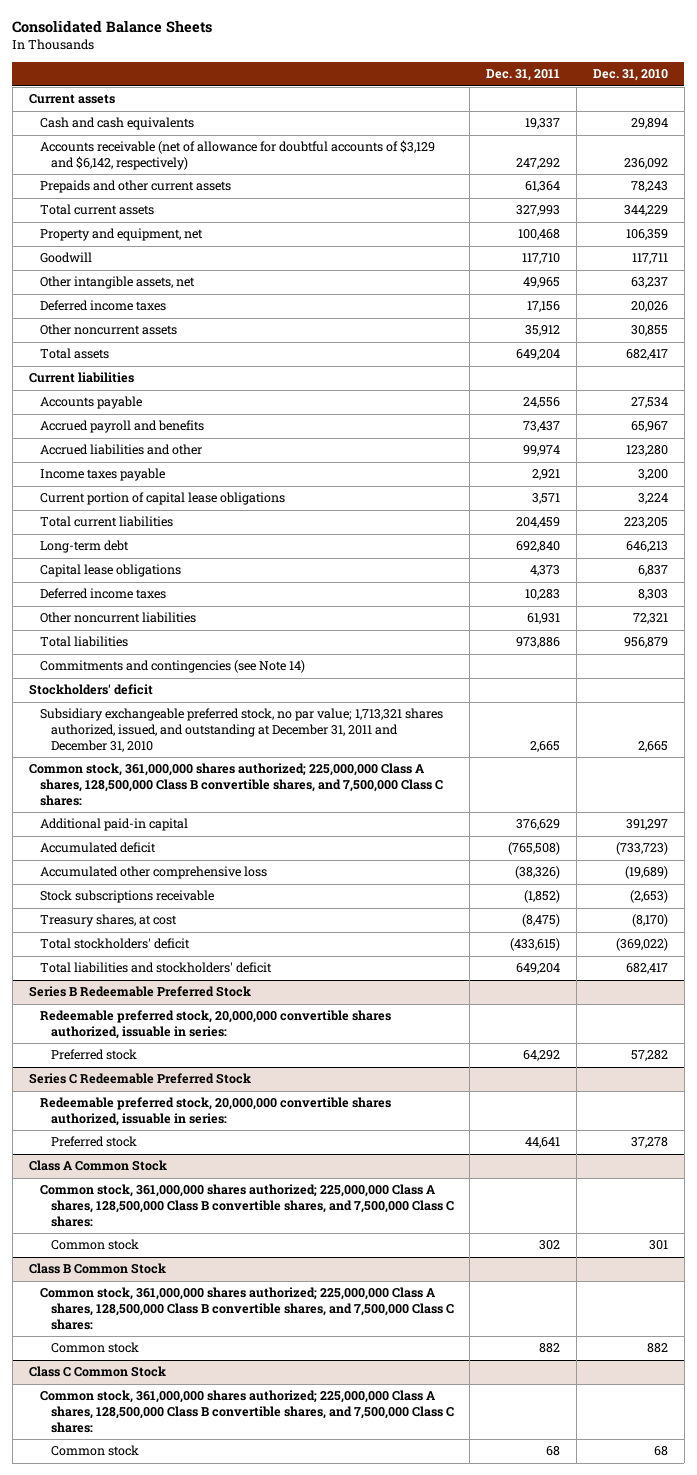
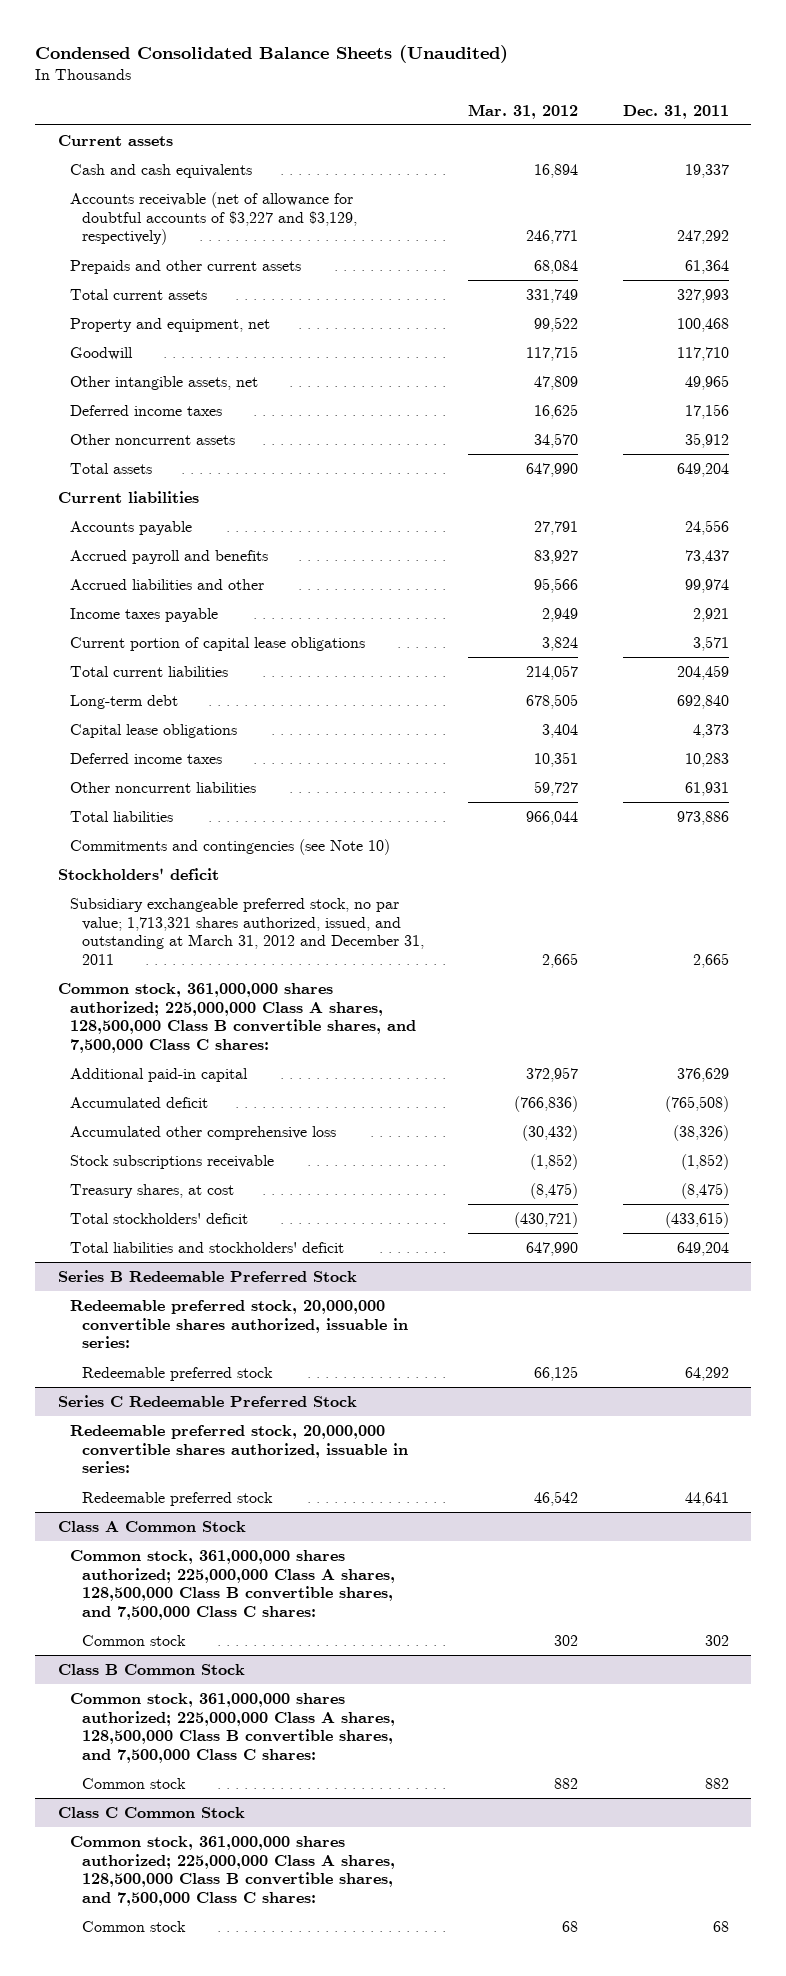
[12,20,213,34] Consolidated Balance Sheets -> [35,45,509,64] Condensed Consolidated Balance Sheets (Unaudited)
[593,69,669,82] Dec. 31, 2010 -> none
none -> [468,103,579,119] Mar. 31, 2012
[39,140,435,171] Accounts receivable (net of allowance for doubtful accounts of $3,129 and $6,142, respectively) -> [69,191,357,246] Accounts receivable (net of allowance for doubtful accounts of $3,227 and $3,129, respectively)
[39,660,305,674] Commitments and contingencies (see Note 14) -> [69,838,390,855] Commitments and contingencies (see Note 10)
[39,708,443,752] Subsidiary exchangeable preferred stock, no par value; 1,713,321 shares authorized, issued, and outstanding at December 31, 2011 and December 31, 2010 -> [69,897,424,966] Subsidiary exchangeable preferred stock, no par value; 1,713,321 shares authorized, issued, and outstanding at March 31, 2012 and December 31, 2011
[50,1049,137,1061] Preferred stock -> [81,1366,273,1381] Redeemable preferred stock
[50,1136,137,1148] Preferred stock -> [81,1491,273,1506] Redeemable preferred stock

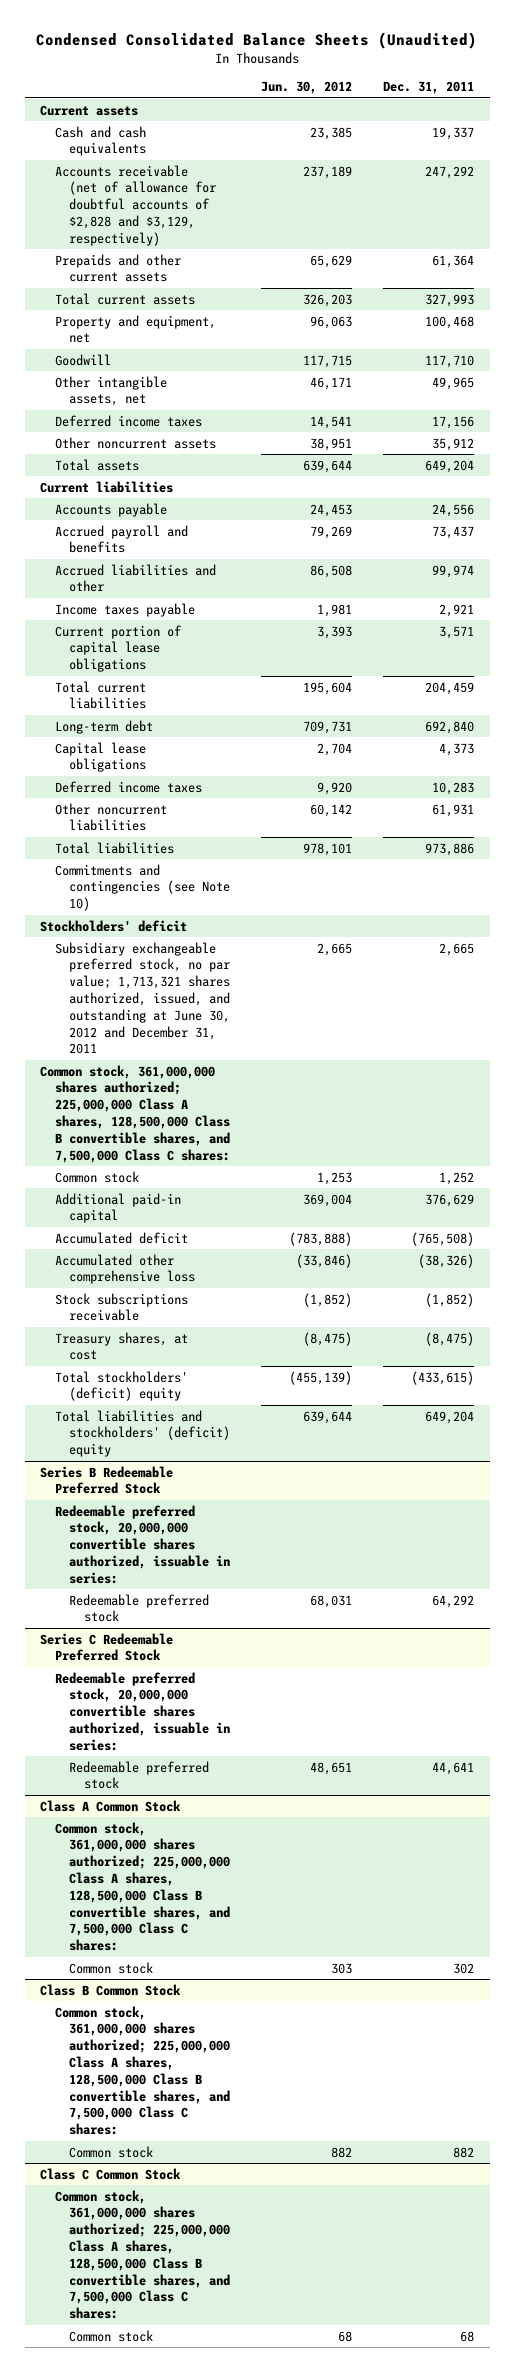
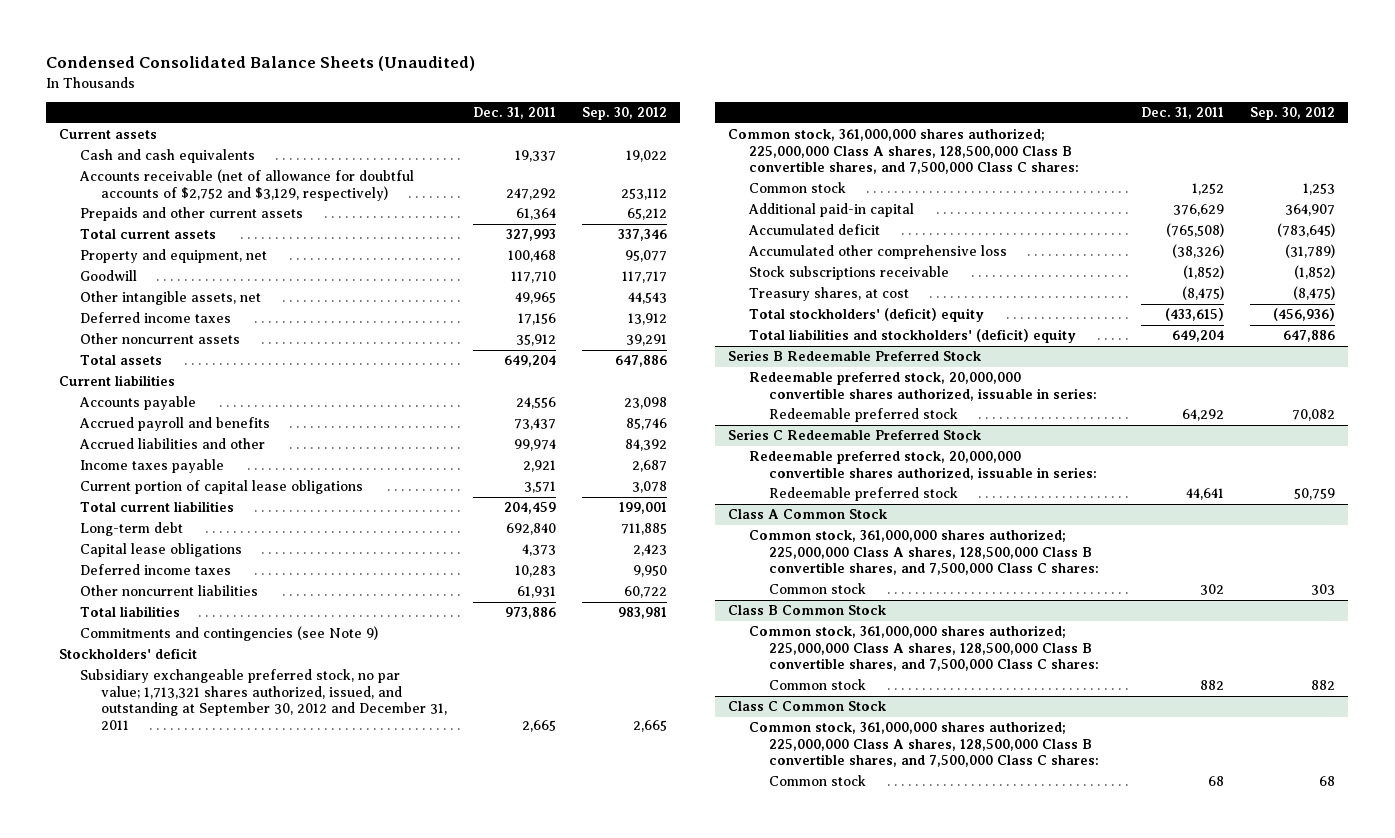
[261,81,353,95] Jun. 30, 2012 -> none
none -> [581,107,667,121] Sep. 30, 2012
[54,164,217,246] Accounts receivable (net of allowance for doubtful accounts of $2,828 and $3,129, respectively) -> [78,169,414,201] Accounts receivable (net of allowance for doubtful accounts of $2,752 and $3,129, respectively)
[54,863,231,912] Commitments and contingencies (see Note 10) -> [79,626,378,642] Commitments and contingencies (see Note 9)
[54,941,231,1055] Subsidiary exchangeable preferred stock, no par value; 1,713,321 shares authorized, issued, and outstanding at June 30, 2012 and December 31, 2011 -> [79,669,447,730] Subsidiary exchangeable preferred stock, no par value; 1,713,321 shares authorized, issued, and outstanding at September 30, 2012 and December 31, 2011

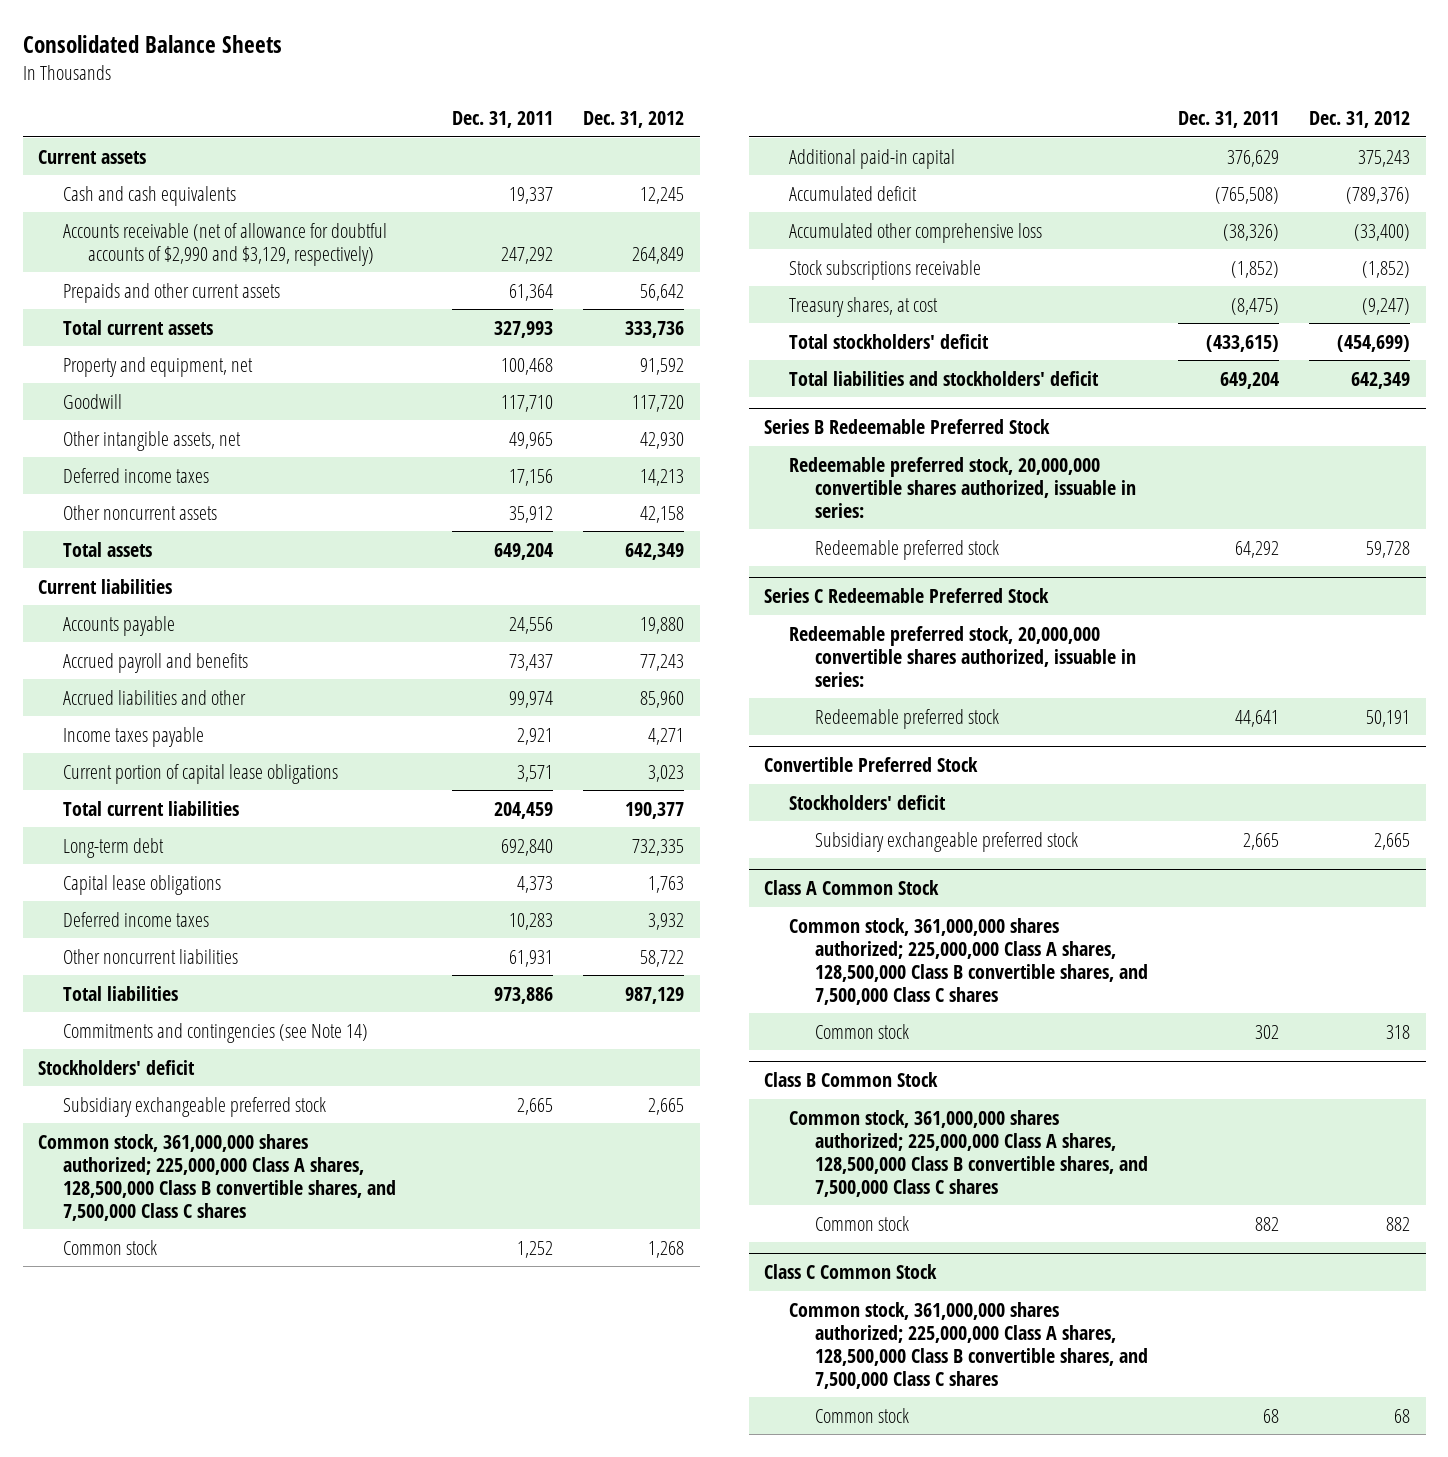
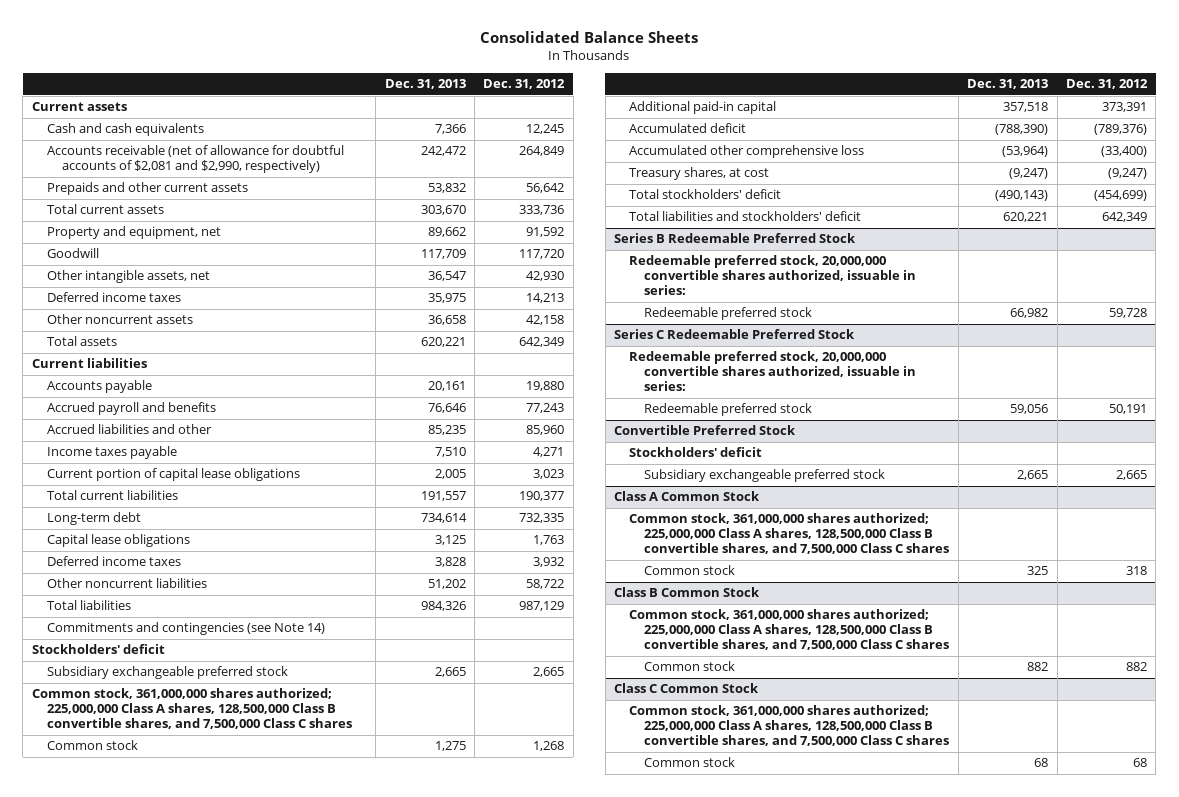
[451,111,553,129] Dec. 31, 2011 -> none
none -> [384,79,466,90] Dec. 31, 2013
[63,222,388,266] Accounts receivable (net of allowance for doubtful accounts of $2,990 and $3,129, respectively) -> [46,145,344,174] Accounts receivable (net of allowance for doubtful accounts of $2,081 and $2,990, respectively)
[1358,149,1411,167] 375,243 -> [1101,102,1147,113] 373,391
[789,259,982,280] Stock subscriptions receivable -> none

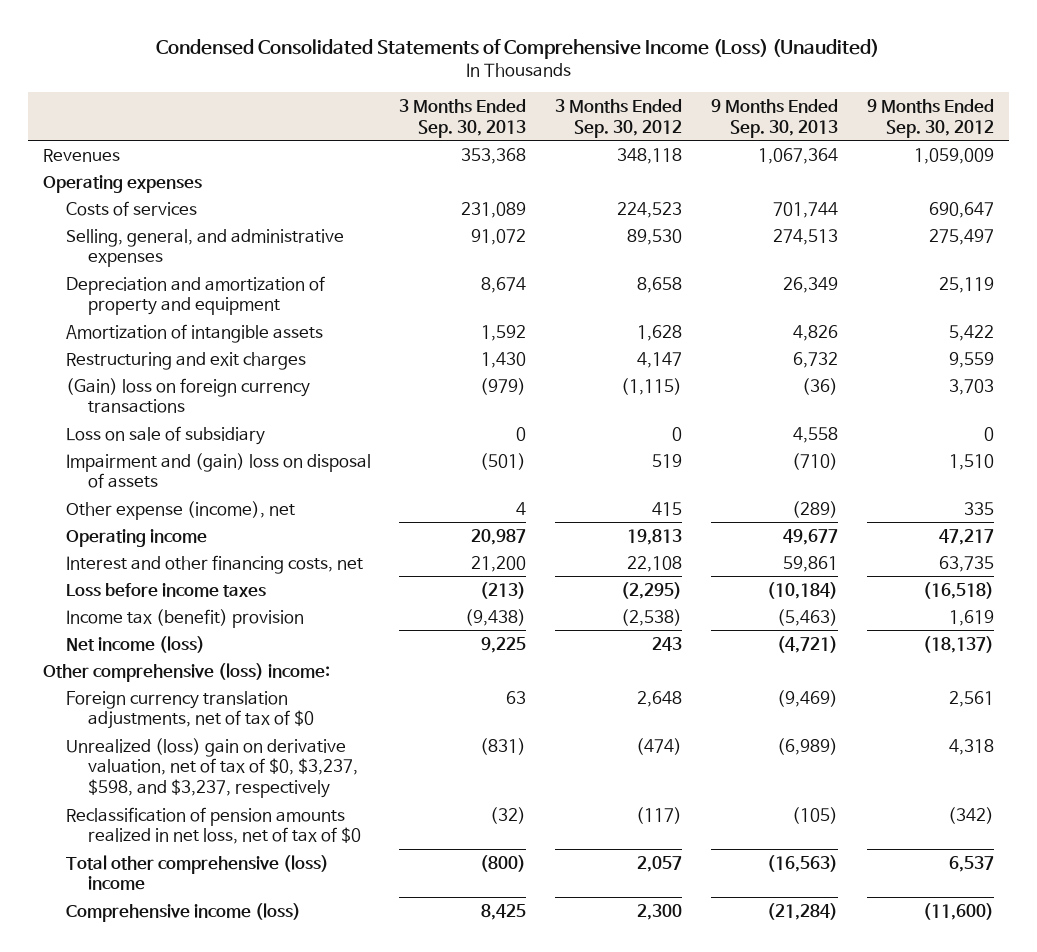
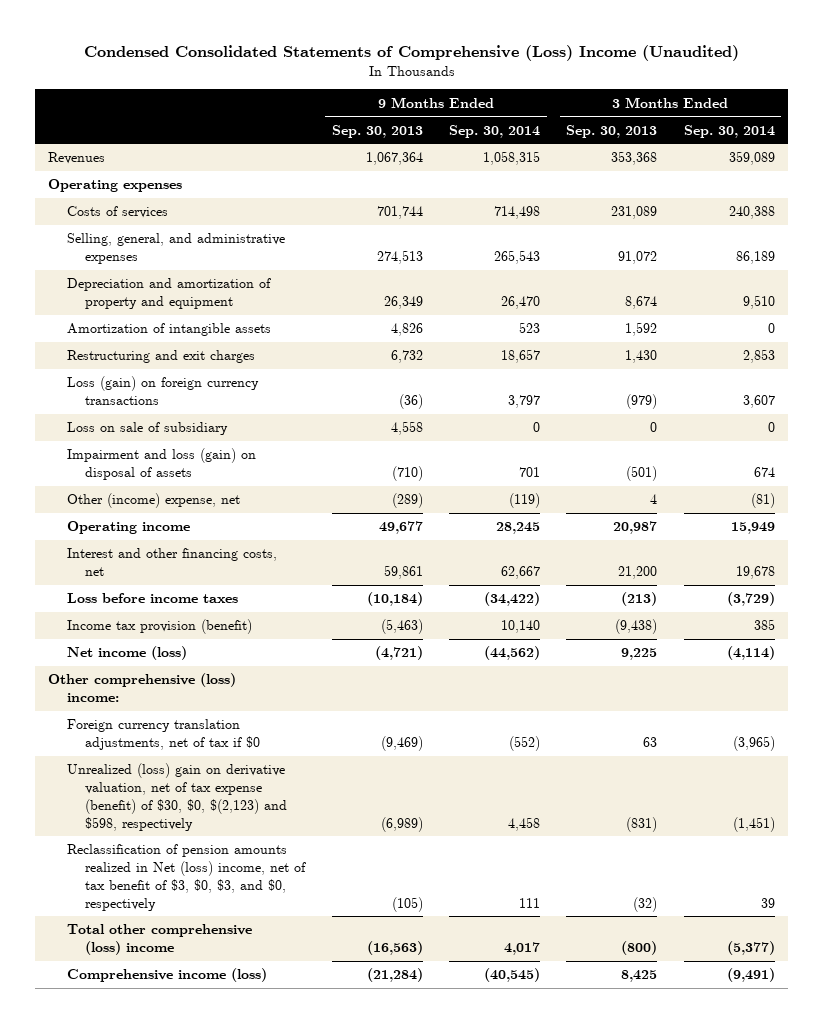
[156,38,880,59] Condensed Consolidated Statements of Comprehensive Income (Loss) (Unaudited) -> [83,44,739,61] Condensed Consolidated Statements of Comprehensive (Loss) Income (Unaudited)
[555,98,683,138] 3 Months Ended Sep. 30, 2012 -> none
[867,98,995,138] 9 Months Ended Sep. 30, 2012 -> none
none -> [449,124,541,138] Sep. 30, 2014
none -> [683,124,775,138] Sep. 30, 2014
[65,377,310,414] (Gain) loss on foreign currency transactions -> [66,376,259,406] Loss (gain) on foreign currency transactions
[65,452,371,489] Impairment and (gain) loss on disposal of assets -> [66,448,256,481] Impairment and loss (gain) on disposal of assets
[65,500,295,520] Other expense (income), net -> [66,493,240,509] Other (income) expense, net
[65,608,304,628] Income tax (benefit) provision -> [66,619,252,635] Income tax provision (benefit)
[65,690,315,730] Foreign currency translation adjustments, net of tax of $0 -> [66,719,261,751] Foreign currency translation adjustments, net of tax if $0
[65,737,359,799] Unrealized (loss) gain on derivative valuation, net of tax of $0, $3,237, $598, and $3,237, respectively -> [66,763,288,831] Unrealized (loss) gain on derivative valuation, net of tax expense (benefit) of $30, $0, $(2,123) and $598, respectively
[65,806,362,845] Reclassification of pension amounts realized in net loss, net of tax of $0 -> [66,844,307,911] Reclassification of pension amounts realized in Net (loss) income, net of tax benefit of $3, $0, $3, and $0, respectively

